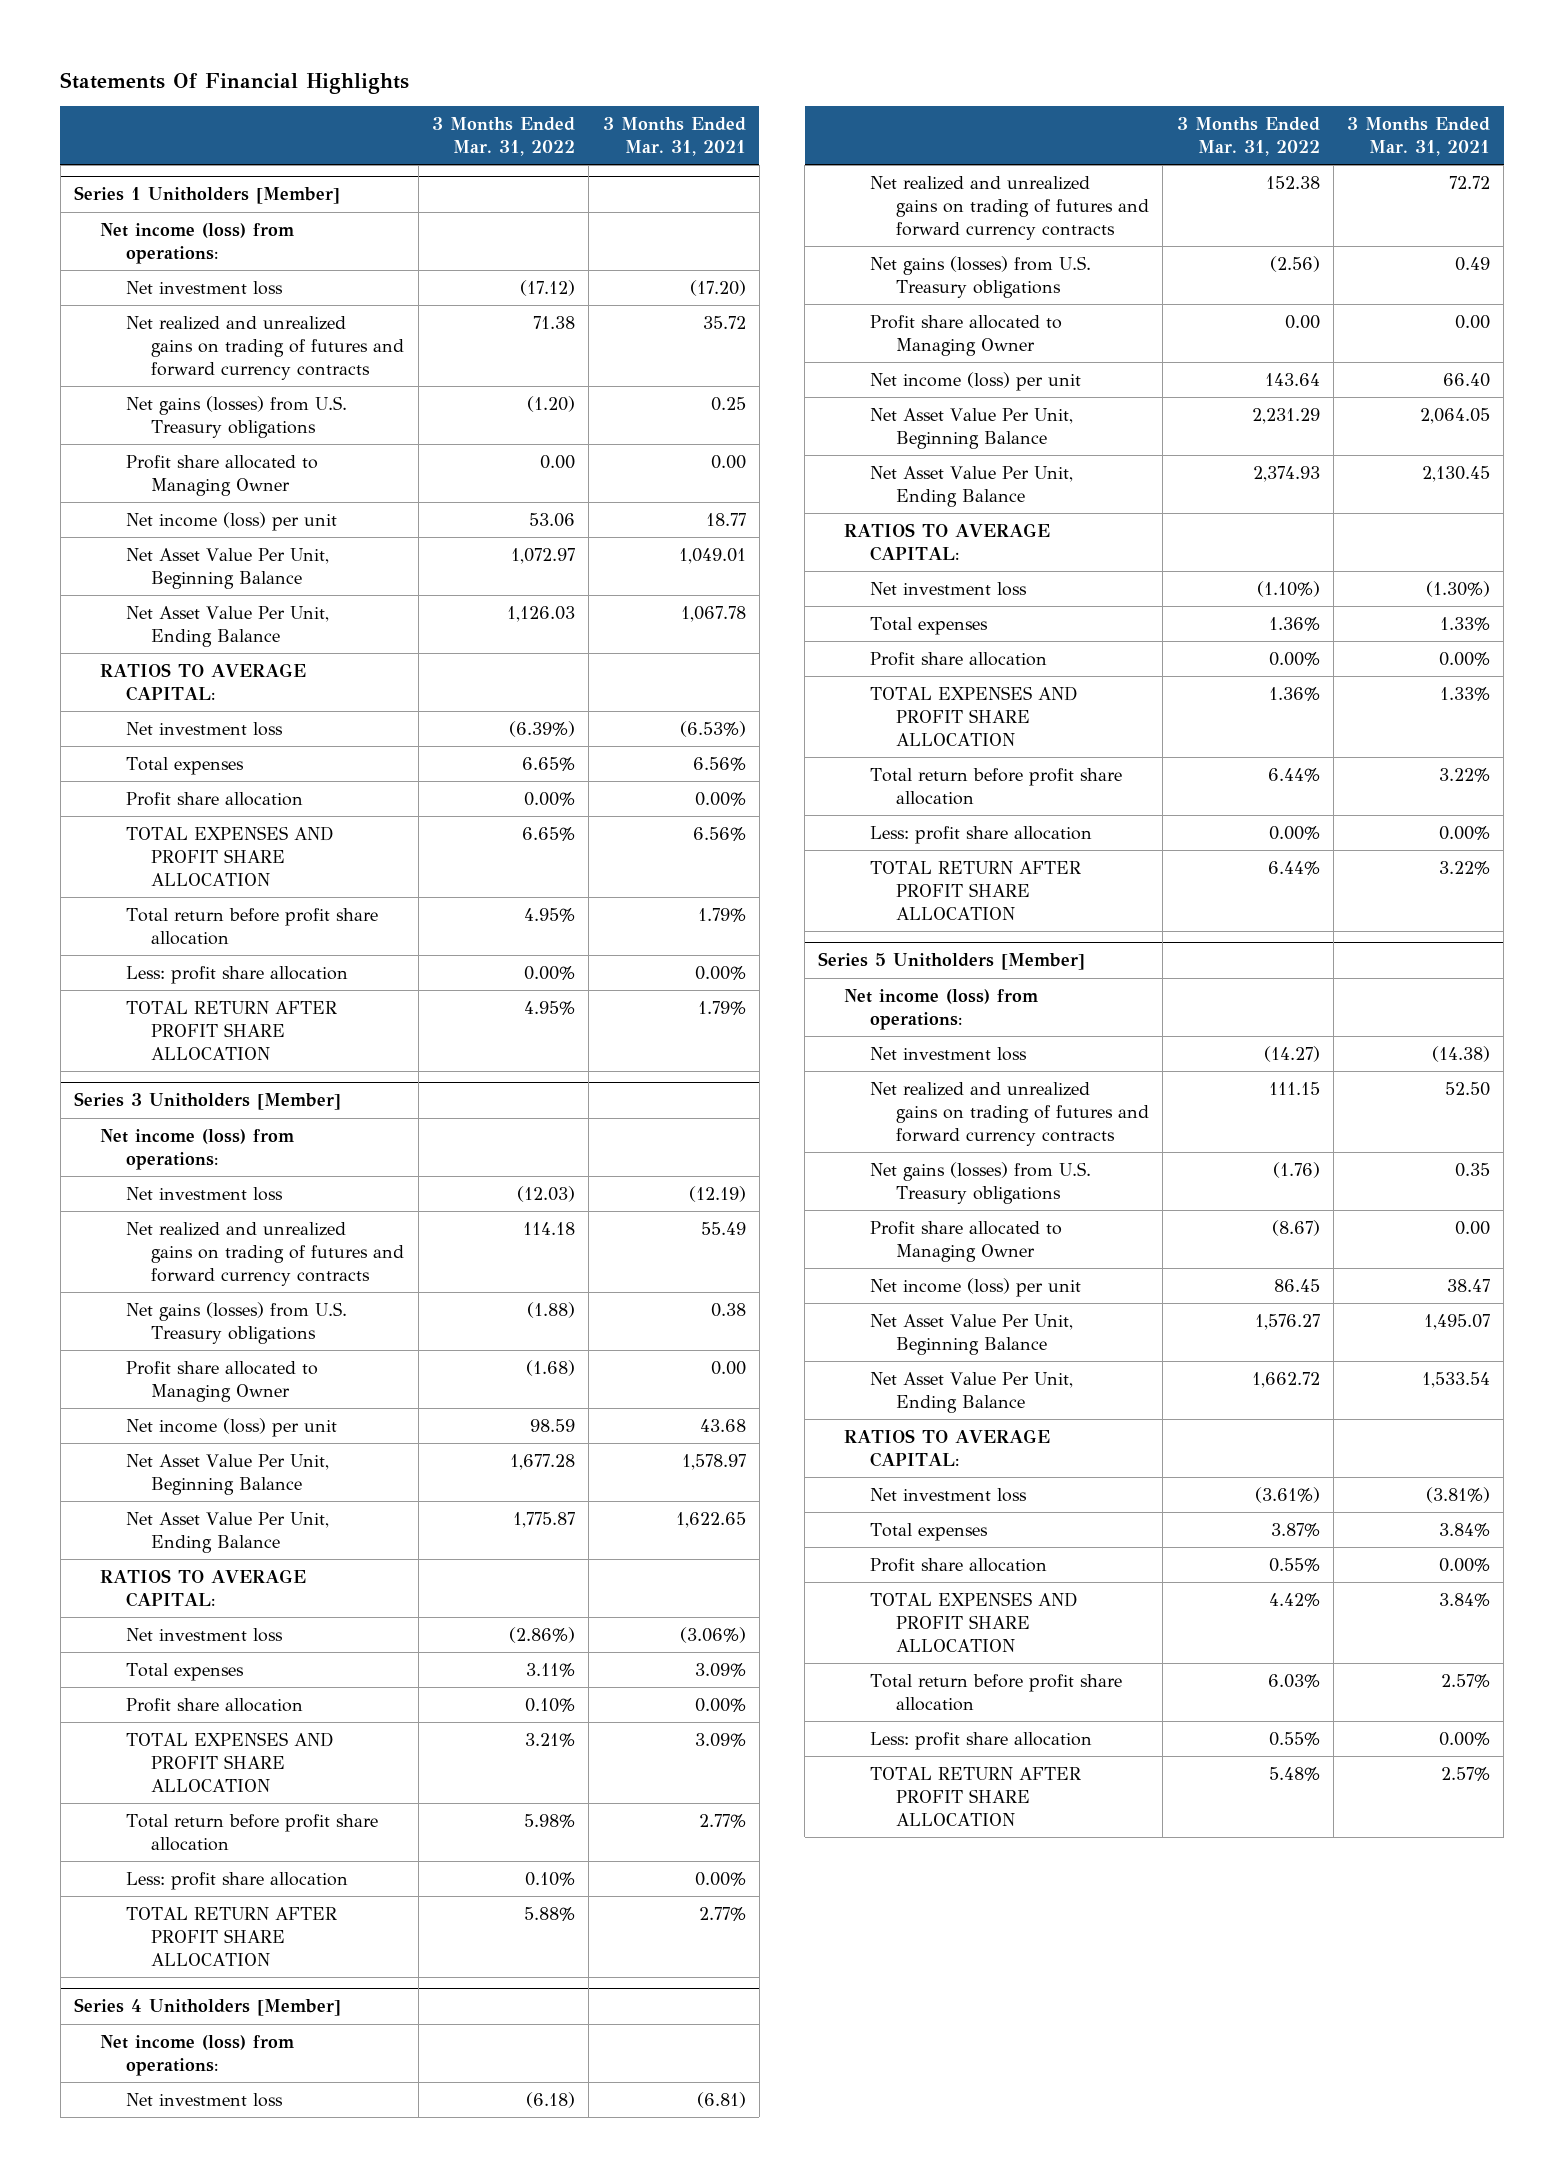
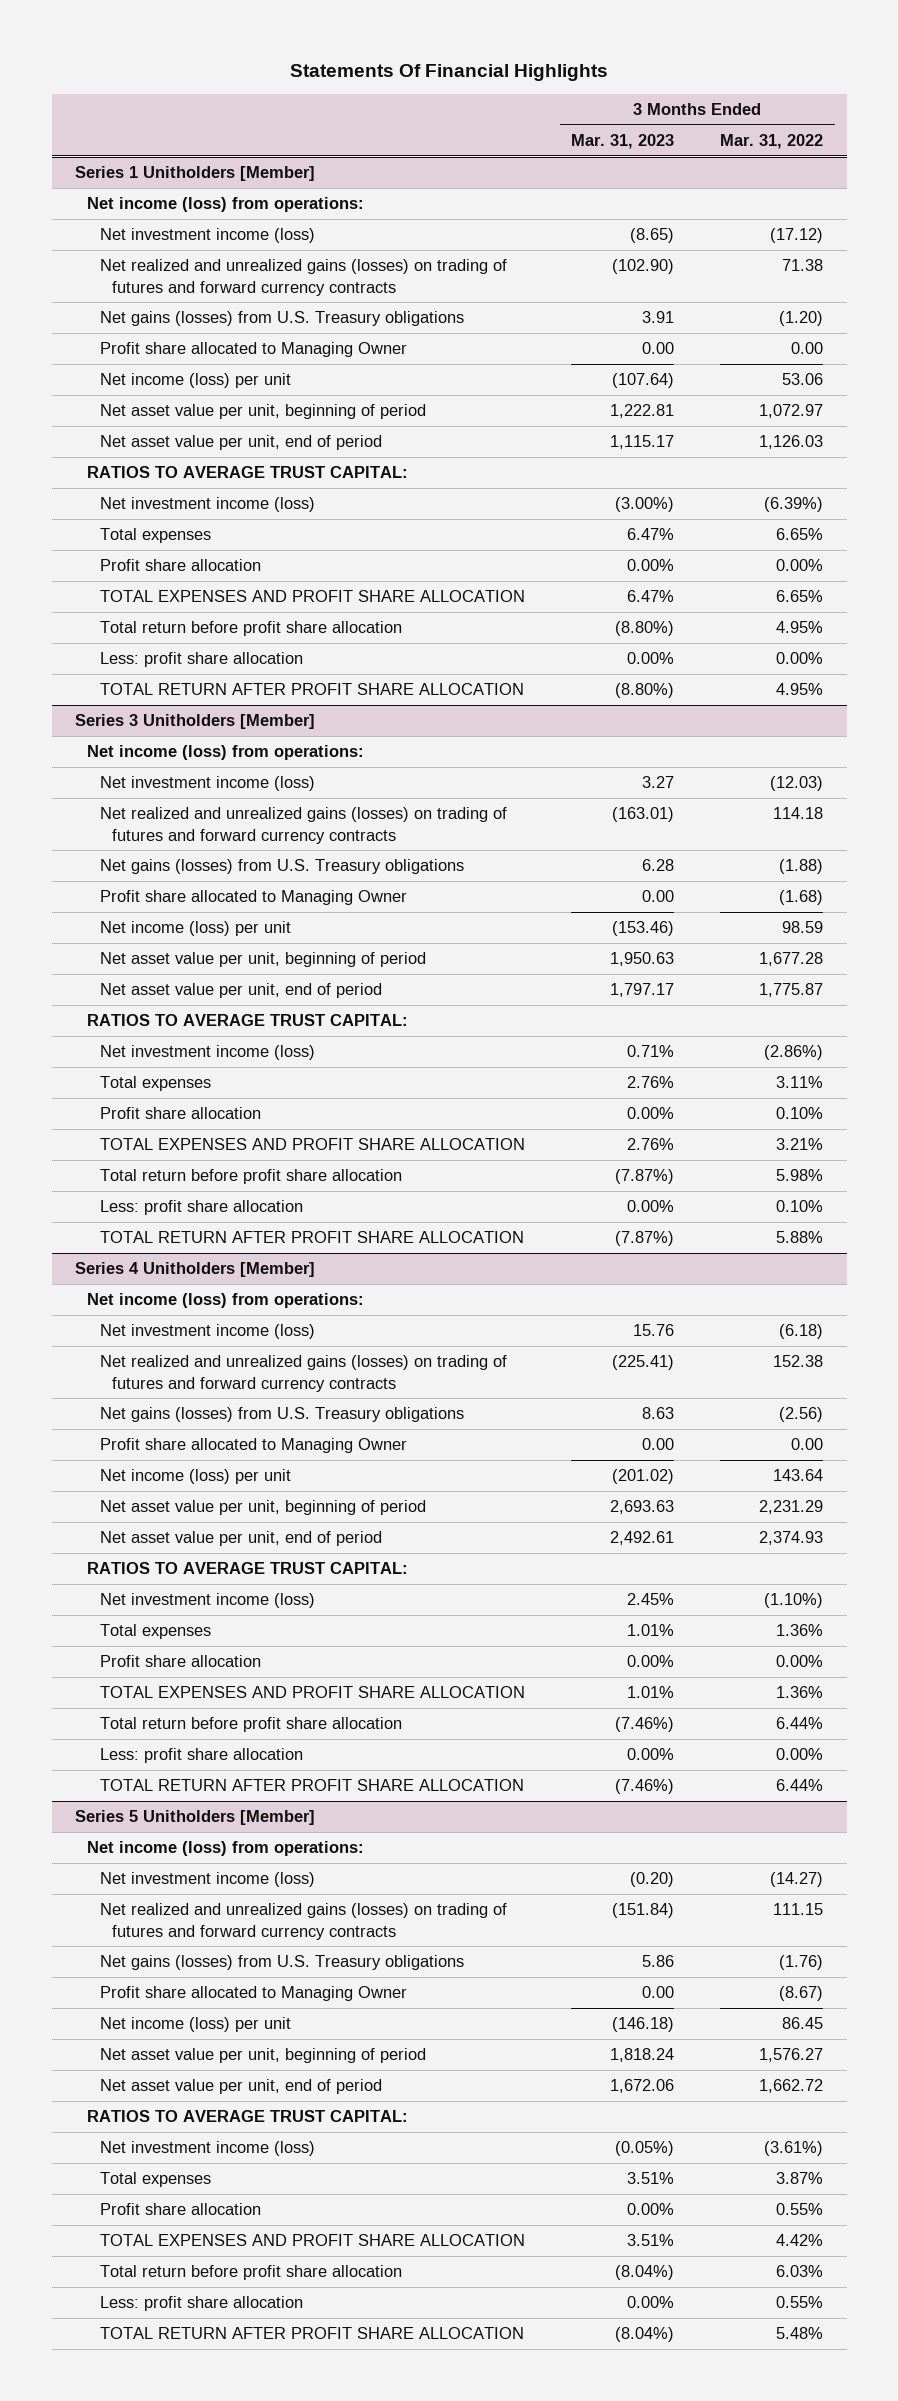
[602,117,746,156] 3 Months Ended Mar. 31, 2021 -> none
none -> [571,133,675,149] Mar. 31, 2023
[125,280,283,295] Net investment loss -> [99,228,315,244] Net investment income (loss)
[125,315,405,380] Net realized and unrealized gains on trading of futures and forward currency contracts -> [99,259,507,296] Net realized and unrealized gains (losses) on trading of futures and forward currency contracts
[125,547,329,589] Net Asset Value Per Unit, Beginning Balance -> [99,404,426,420] Net asset value per unit, beginning of period
[125,605,329,647] Net Asset Value Per Unit, Ending Balance -> [99,435,382,451] Net asset value per unit, end of period
[99,662,306,701] RATIOS TO AVERAGE CAPITAL: -> [87,466,409,479] RATIOS TO AVERAGE TRUST CAPITAL:
[125,721,283,736] Net investment loss -> [99,497,315,513] Net investment income (loss)
[125,1186,283,1201] Net investment loss -> [99,776,315,792] Net investment income (loss)
[125,1221,405,1286] Net realized and unrealized gains on trading of futures and forward currency contracts -> [99,807,507,844] Net realized and unrealized gains (losses) on trading of futures and forward currency contracts
[125,1453,329,1495] Net Asset Value Per Unit, Beginning Balance -> [99,952,426,968] Net asset value per unit, beginning of period
[125,1511,329,1553] Net Asset Value Per Unit, Ending Balance -> [99,983,382,999] Net asset value per unit, end of period
[99,1568,306,1607] RATIOS TO AVERAGE CAPITAL: -> [87,1014,409,1027] RATIOS TO AVERAGE TRUST CAPITAL:
[125,1627,283,1642] Net investment loss -> [99,1045,315,1061] Net investment income (loss)
[125,2092,283,2107] Net investment loss -> [99,1324,315,1340] Net investment income (loss)
[870,175,1149,240] Net realized and unrealized gains on trading of futures and forward currency contracts -> [99,1355,507,1392] Net realized and unrealized gains (losses) on trading of futures and forward currency contracts
[870,407,1074,449] Net Asset Value Per Unit, Beginning Balance -> [99,1500,426,1516] Net asset value per unit, beginning of period
[870,465,1074,507] Net Asset Value Per Unit, Ending Balance -> [99,1531,382,1547] Net asset value per unit, end of period
[844,522,1051,561] RATIOS TO AVERAGE CAPITAL: -> [87,1562,409,1575] RATIOS TO AVERAGE TRUST CAPITAL:
[870,581,1028,596] Net investment loss -> [99,1593,315,1609] Net investment income (loss)
[870,1046,1028,1061] Net investment loss -> [99,1872,315,1888] Net investment income (loss)
[870,1081,1149,1146] Net realized and unrealized gains on trading of futures and forward currency contracts -> [99,1903,507,1940] Net realized and unrealized gains (losses) on trading of futures and forward currency contracts
[870,1313,1074,1355] Net Asset Value Per Unit, Beginning Balance -> [99,2048,426,2064] Net asset value per unit, beginning of period
[870,1371,1074,1413] Net Asset Value Per Unit, Ending Balance -> [99,2079,382,2095] Net asset value per unit, end of period
[844,1428,1051,1467] RATIOS TO AVERAGE CAPITAL: -> [87,2110,409,2123] RATIOS TO AVERAGE TRUST CAPITAL:
[870,1487,1028,1502] Net investment loss -> [99,2141,315,2157] Net investment income (loss)

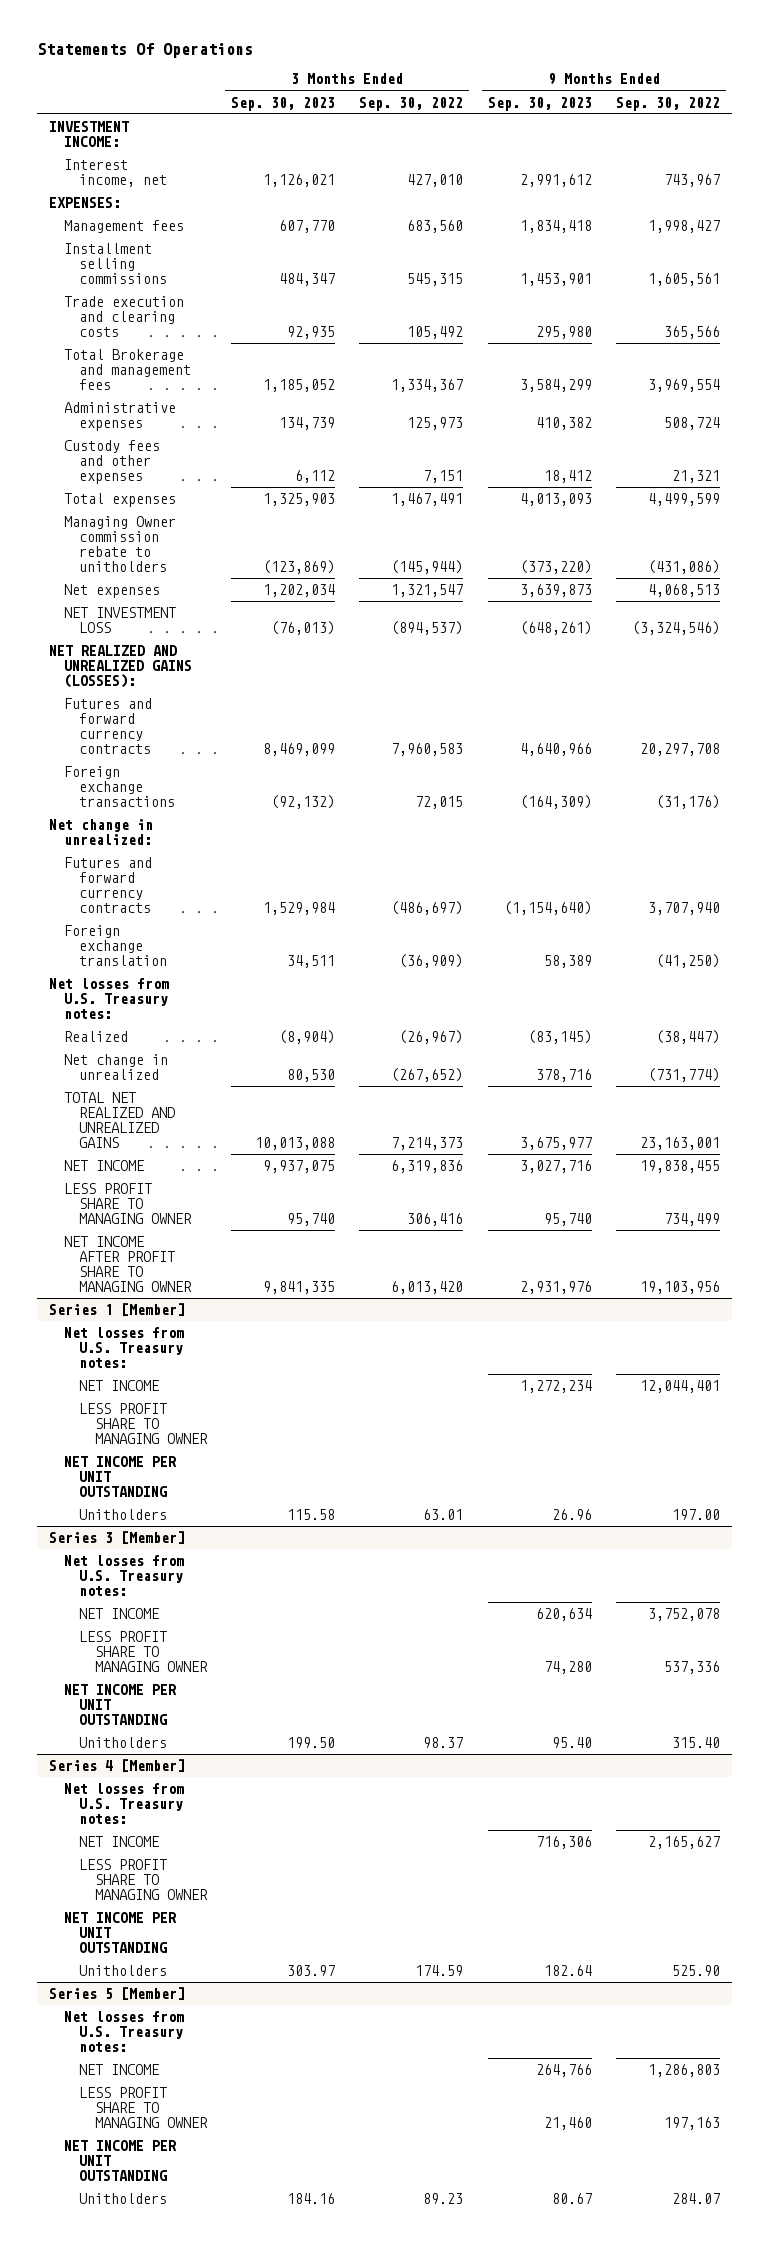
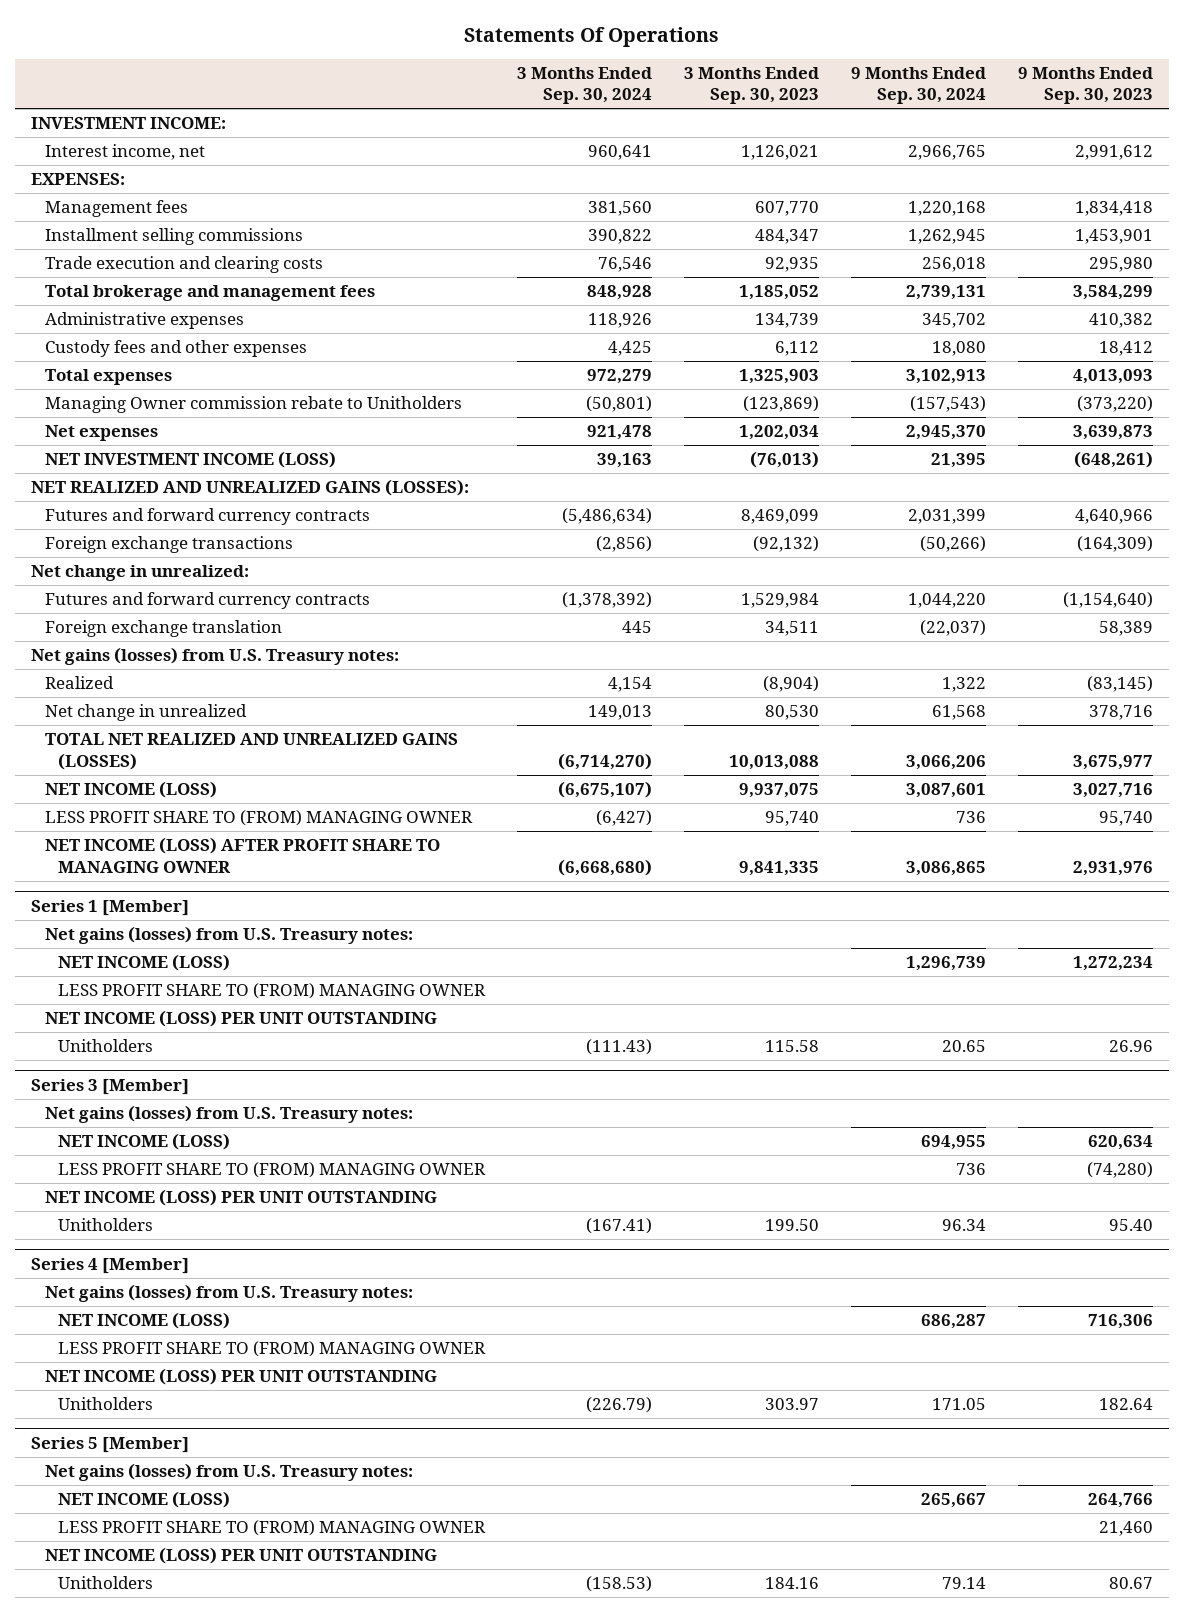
[359,96,464,111] Sep. 30, 2022 -> none
[616,96,721,111] Sep. 30, 2022 -> none
none -> [517,66,653,105] 3 Months Ended Sep. 30, 2024
none -> [850,66,986,105] 9 Months Ended Sep. 30, 2024
[64,349,192,390] Total Brokerage and management fees -> [44,285,375,302] Total brokerage and management fees
[64,516,177,572] Managing Owner commission rebate to unitholders -> [44,396,462,414] Managing Owner commission rebate to Unitholders
[64,607,177,633] NET INVESTMENT LOSS -> [44,451,336,469] NET INVESTMENT INCOME (LOSS)
[48,978,169,1019] Net losses from U.S. Treasury notes: -> [31,647,400,666] Net gains (losses) from U.S. Treasury notes:
[64,1092,176,1148] TOTAL NET REALIZED AND UNREALIZED GAINS -> [44,733,458,770] TOTAL NET REALIZED AND UNREALIZED GAINS (LOSSES)
[64,1160,145,1172] NET INCOME -> [44,781,217,799] NET INCOME (LOSS)
[64,1183,193,1224] LESS PROFIT SHARE TO MANAGING OWNER -> [44,810,473,827] LESS PROFIT SHARE TO (FROM) MANAGING OWNER
[64,1236,193,1292] NET INCOME AFTER PROFIT SHARE TO MANAGING OWNER -> [44,837,440,873] NET INCOME (LOSS) AFTER PROFIT SHARE TO MANAGING OWNER
[64,1327,185,1368] Net losses from U.S. Treasury notes: -> [44,926,413,945] Net gains (losses) from U.S. Treasury notes:
[79,1380,160,1392] NET INCOME -> [58,954,231,972] NET INCOME (LOSS)
[79,1403,208,1444] LESS PROFIT SHARE TO MANAGING OWNER -> [58,983,487,1000] LESS PROFIT SHARE TO (FROM) MANAGING OWNER
[64,1456,178,1497] NET INCOME PER UNIT OUTSTANDING -> [44,1010,437,1028] NET INCOME (LOSS) PER UNIT OUTSTANDING
[64,1555,185,1596] Net losses from U.S. Treasury notes: -> [44,1105,413,1124] Net gains (losses) from U.S. Treasury notes:
[79,1608,160,1620] NET INCOME -> [58,1133,231,1151] NET INCOME (LOSS)
[79,1631,208,1672] LESS PROFIT SHARE TO MANAGING OWNER -> [58,1162,487,1179] LESS PROFIT SHARE TO (FROM) MANAGING OWNER
[543,1660,592,1674] 74,280 -> [1086,1162,1153,1179] (74,280)
[64,1684,178,1725] NET INCOME PER UNIT OUTSTANDING -> [44,1189,437,1207] NET INCOME (LOSS) PER UNIT OUTSTANDING
[64,1783,185,1824] Net losses from U.S. Treasury notes: -> [44,1284,413,1303] Net gains (losses) from U.S. Treasury notes:
[79,1836,160,1848] NET INCOME -> [58,1312,231,1330] NET INCOME (LOSS)
[79,1859,208,1900] LESS PROFIT SHARE TO MANAGING OWNER -> [58,1341,487,1358] LESS PROFIT SHARE TO (FROM) MANAGING OWNER
[64,1912,178,1953] NET INCOME PER UNIT OUTSTANDING -> [44,1368,437,1386] NET INCOME (LOSS) PER UNIT OUTSTANDING
[64,2011,185,2052] Net losses from U.S. Treasury notes: -> [44,1463,413,1482] Net gains (losses) from U.S. Treasury notes:
[79,2064,160,2076] NET INCOME -> [58,1491,231,1509] NET INCOME (LOSS)
[79,2087,208,2128] LESS PROFIT SHARE TO MANAGING OWNER -> [58,1520,487,1537] LESS PROFIT SHARE TO (FROM) MANAGING OWNER
[64,2140,178,2181] NET INCOME PER UNIT OUTSTANDING -> [44,1547,437,1565] NET INCOME (LOSS) PER UNIT OUTSTANDING

